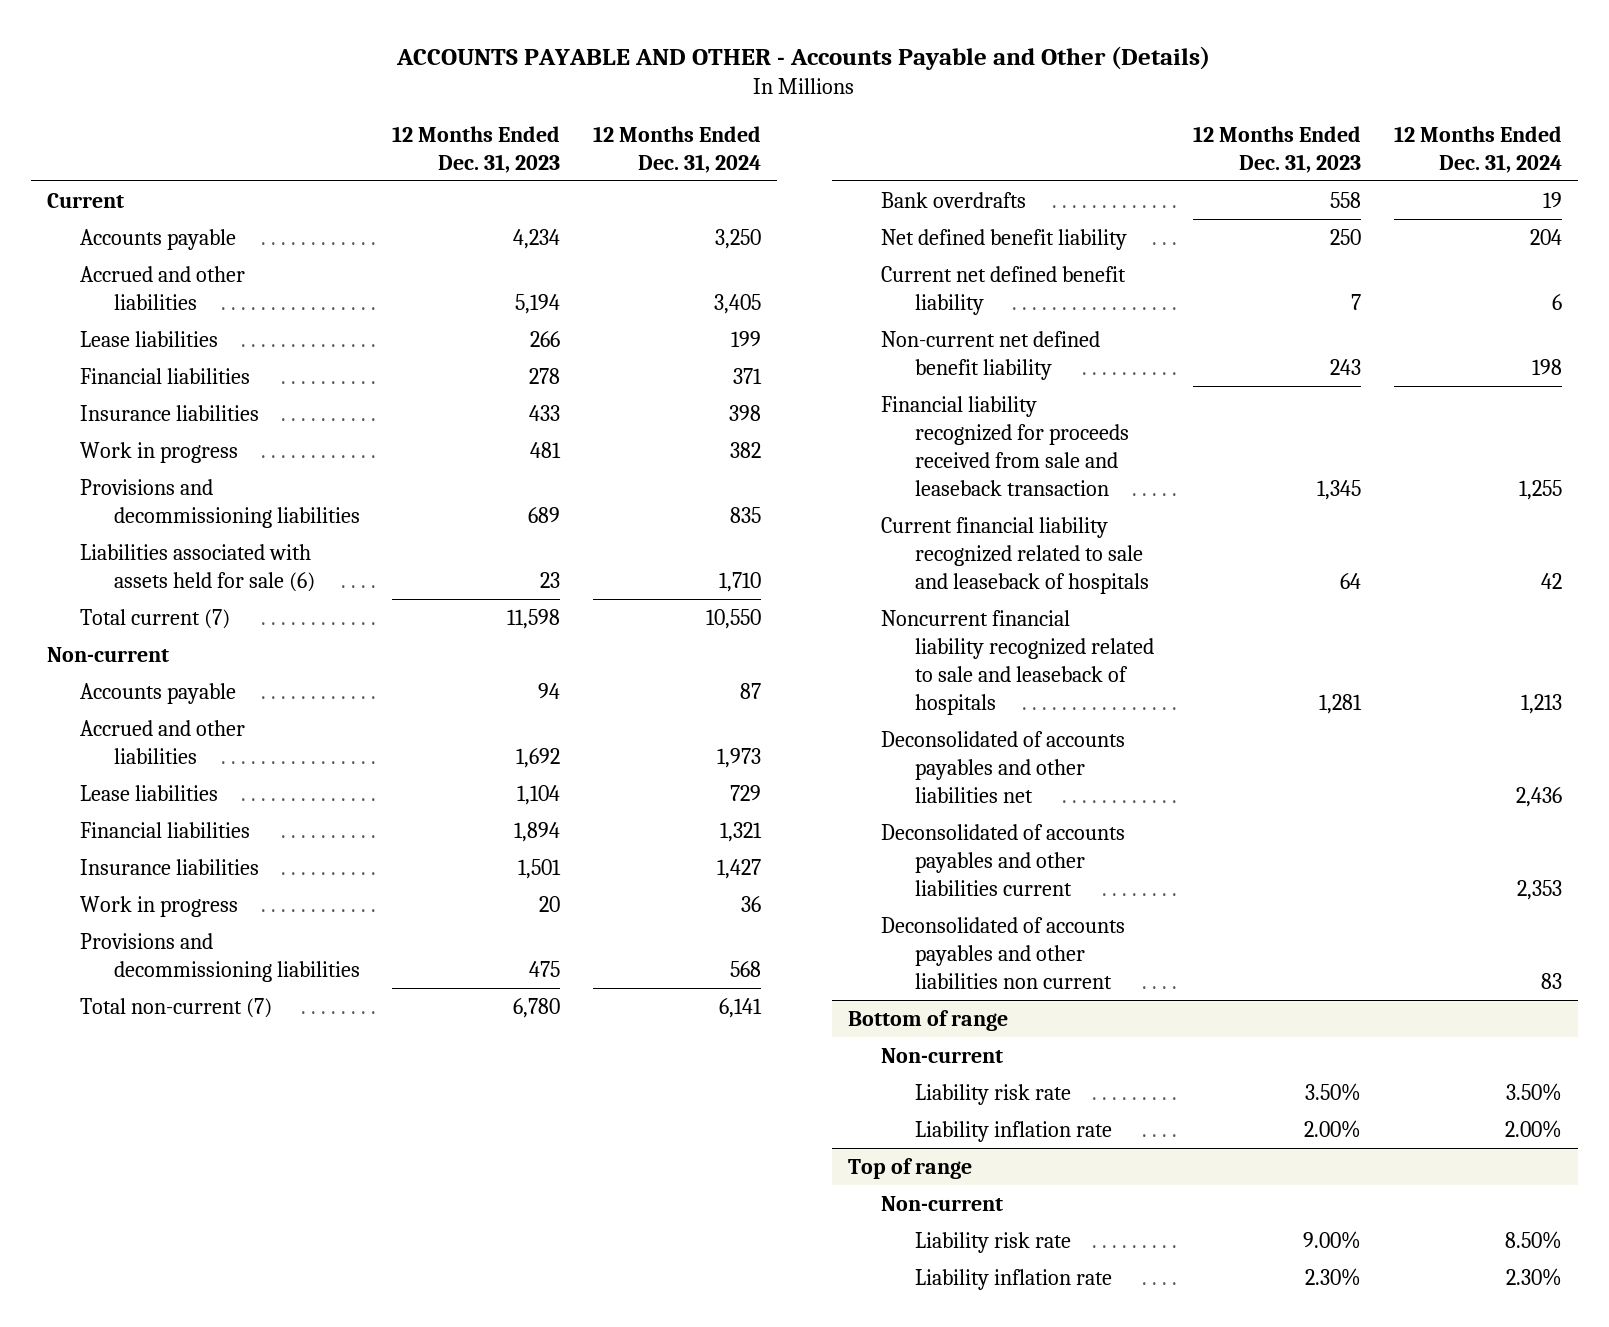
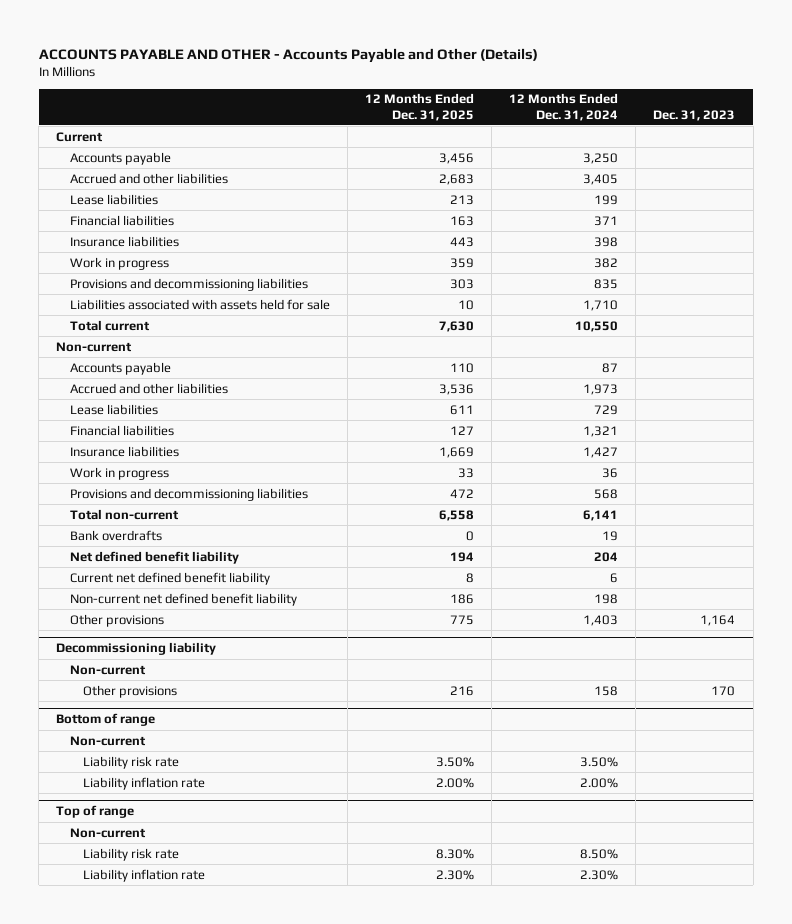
[392,125,561,173] 12 Months Ended Dec. 31, 2023 -> none
none -> [365,93,475,121] 12 Months Ended Dec. 31, 2025
none -> [653,109,736,121] Dec. 31, 2023
[80,543,315,593] Liabilities associated with assets held for sale (6) -> [69,298,330,310] Liabilities associated with assets held for sale
[80,608,231,629] Total current (7) -> [69,319,150,331] Total current
[80,997,273,1018] Total non-current (7) -> [69,508,179,520] Total non-current
[881,395,1129,497] Financial liability recognized for proceeds received from sale and leaseback transaction -> none
[881,516,1149,595] Current financial liability recognized related to sale and leaseback of hospitals -> none
[881,609,1154,716] Noncurrent financial liability recognized related to sale and leaseback of hospitals -> none
[881,730,1126,804] Deconsolidated of accounts payables and other liabilities net -> none
[881,823,1126,897] Deconsolidated of accounts payables and other liabilities current -> none
[881,916,1126,990] Deconsolidated of accounts payables and other liabilities non current -> none
none -> [69,613,164,627] Other provisions
none -> [56,642,217,656] Decommissioning liability
none -> [69,664,146,675] Non-current
none -> [83,684,178,698] Other provisions

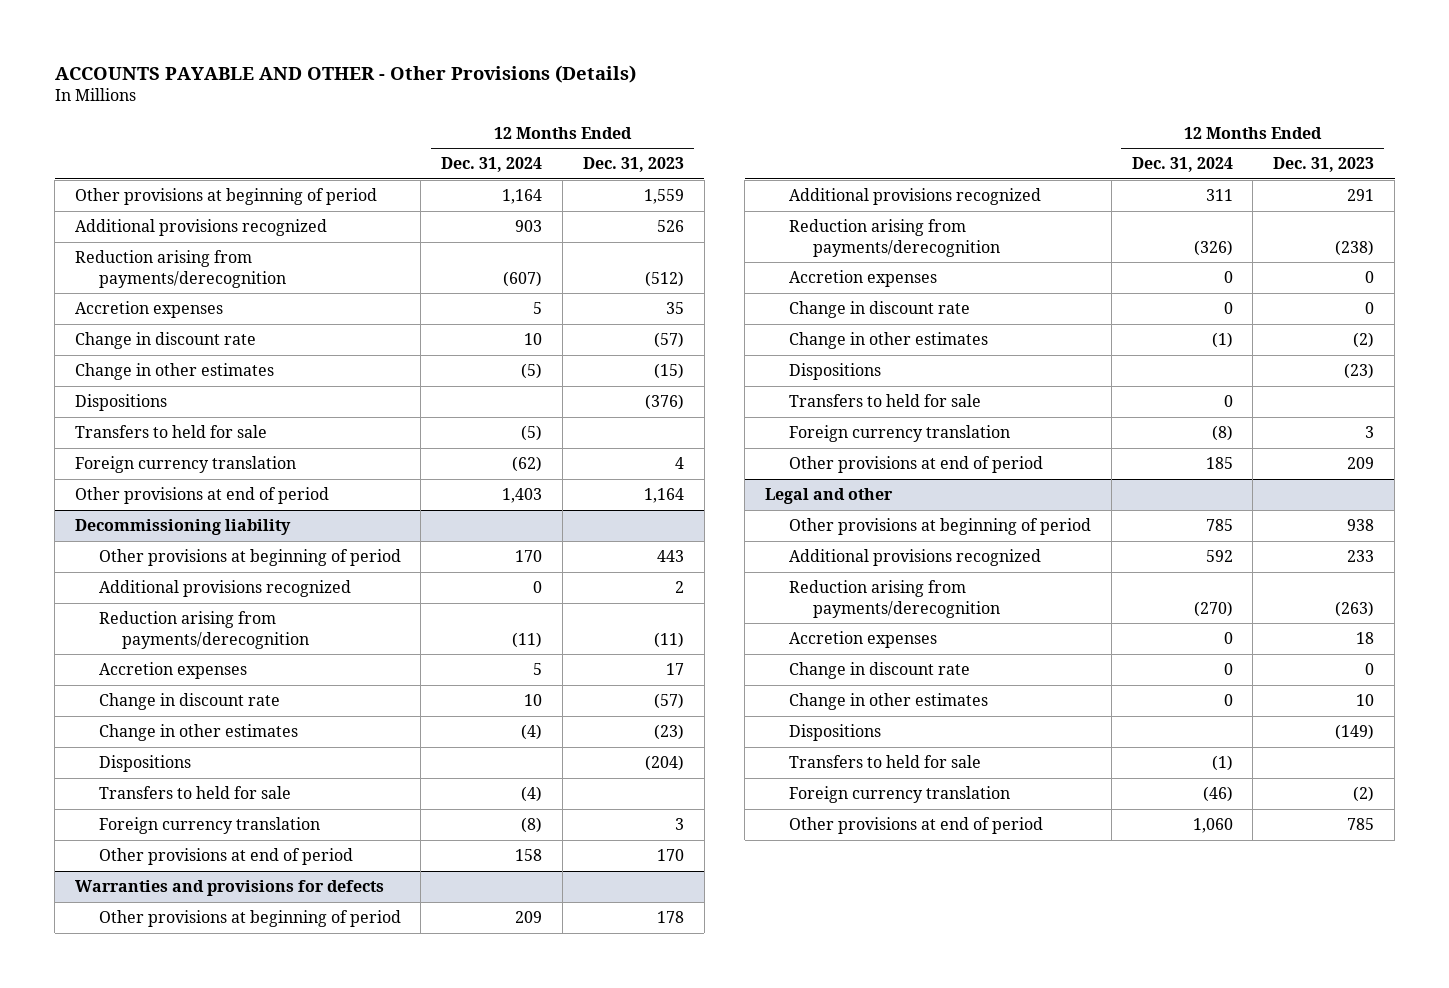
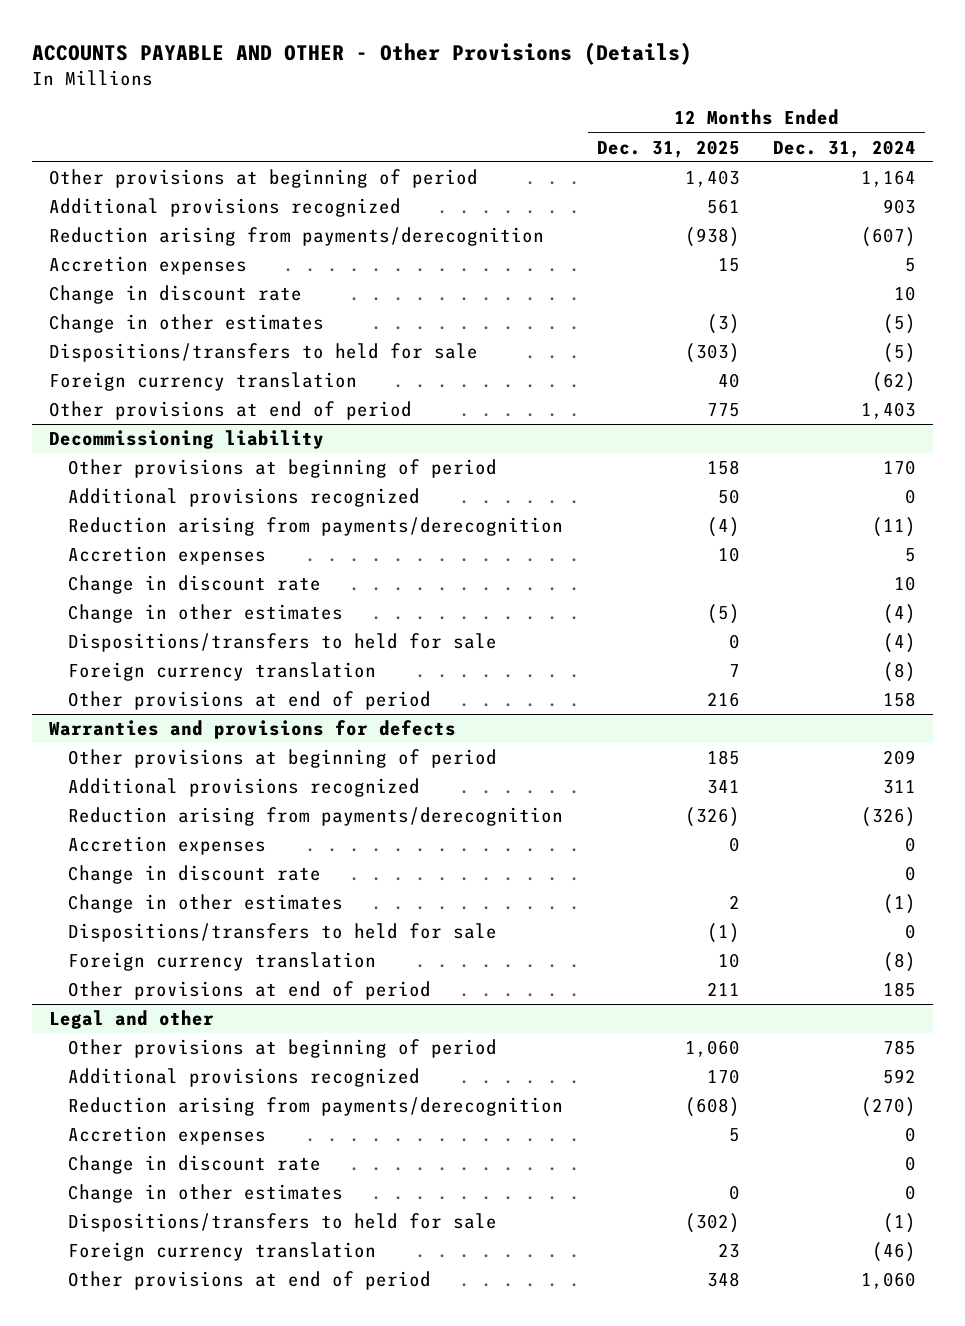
[582,157,684,173] Dec. 31, 2023 -> none
none -> [596,139,740,158] Dec. 31, 2025
[74,394,167,412] Dispositions -> none
[74,425,267,439] Transfers to held for sale -> [48,343,478,363] Dispositions/transfers to held for sale
[98,755,191,773] Dispositions -> none
[98,786,291,800] Transfers to held for sale -> [68,633,498,653] Dispositions/transfers to held for sale
[788,363,881,381] Dispositions -> none
[788,394,981,408] Transfers to held for sale -> [68,923,498,943] Dispositions/transfers to held for sale
[788,724,881,742] Dispositions -> none
[788,755,981,769] Transfers to held for sale -> [68,1213,498,1233] Dispositions/transfers to held for sale

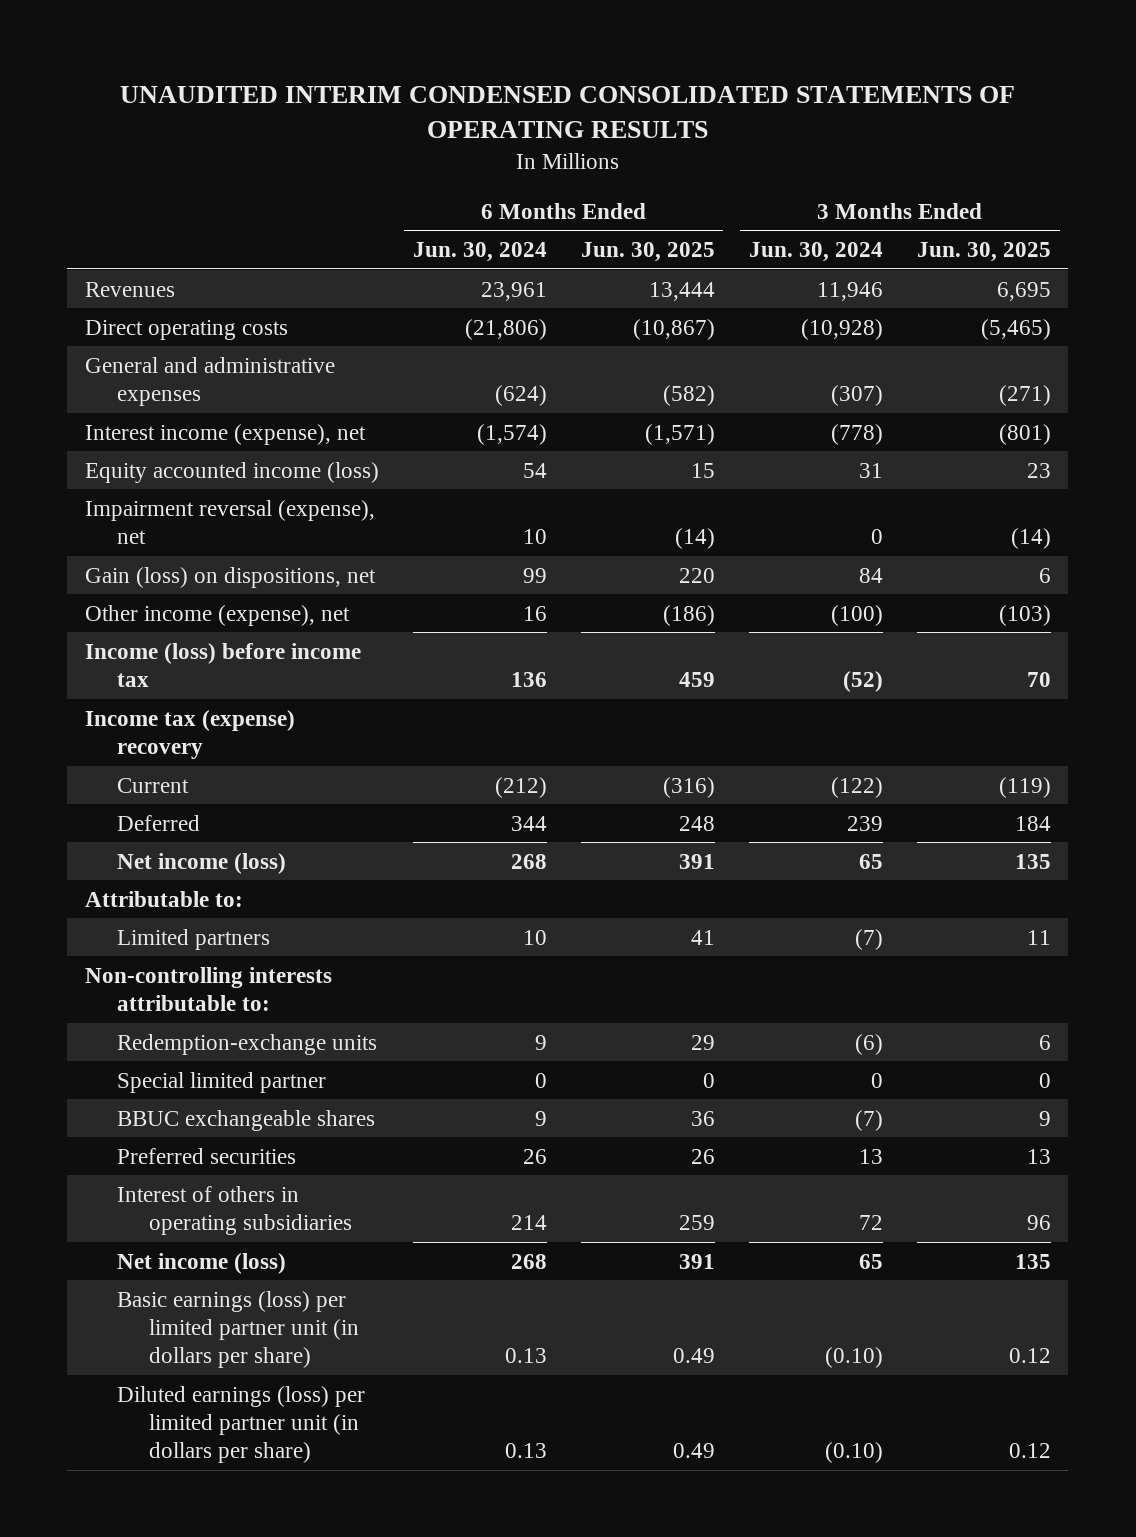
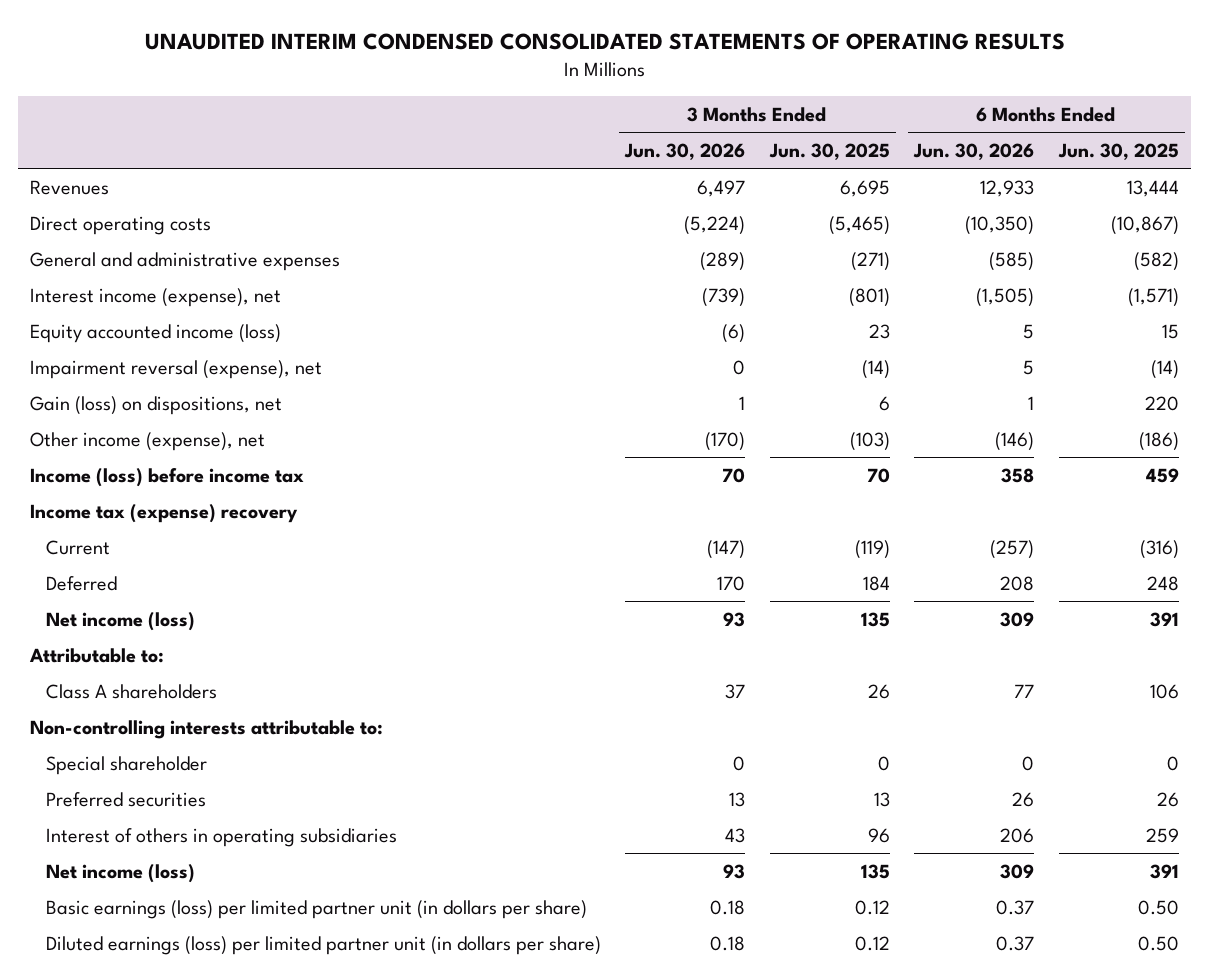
[412,242,547,263] Jun. 30, 2024 -> none
[748,242,883,263] Jun. 30, 2024 -> none
none -> [624,143,746,161] Jun. 30, 2026
none -> [913,143,1035,161] Jun. 30, 2026
[116,928,270,950] Limited partners -> none
none -> [45,683,217,699] Class A shareholders
[116,1033,377,1055] Redemption-exchange units -> none
[116,1109,375,1131] BBUC exchangeable shares -> none
[116,1071,326,1093] Special limited partner -> [45,755,207,775] Special shareholder
[672,1348,715,1364] 0.49 -> [1137,899,1179,915] 0.50
[672,1443,715,1459] 0.49 -> [1137,935,1179,951] 0.50

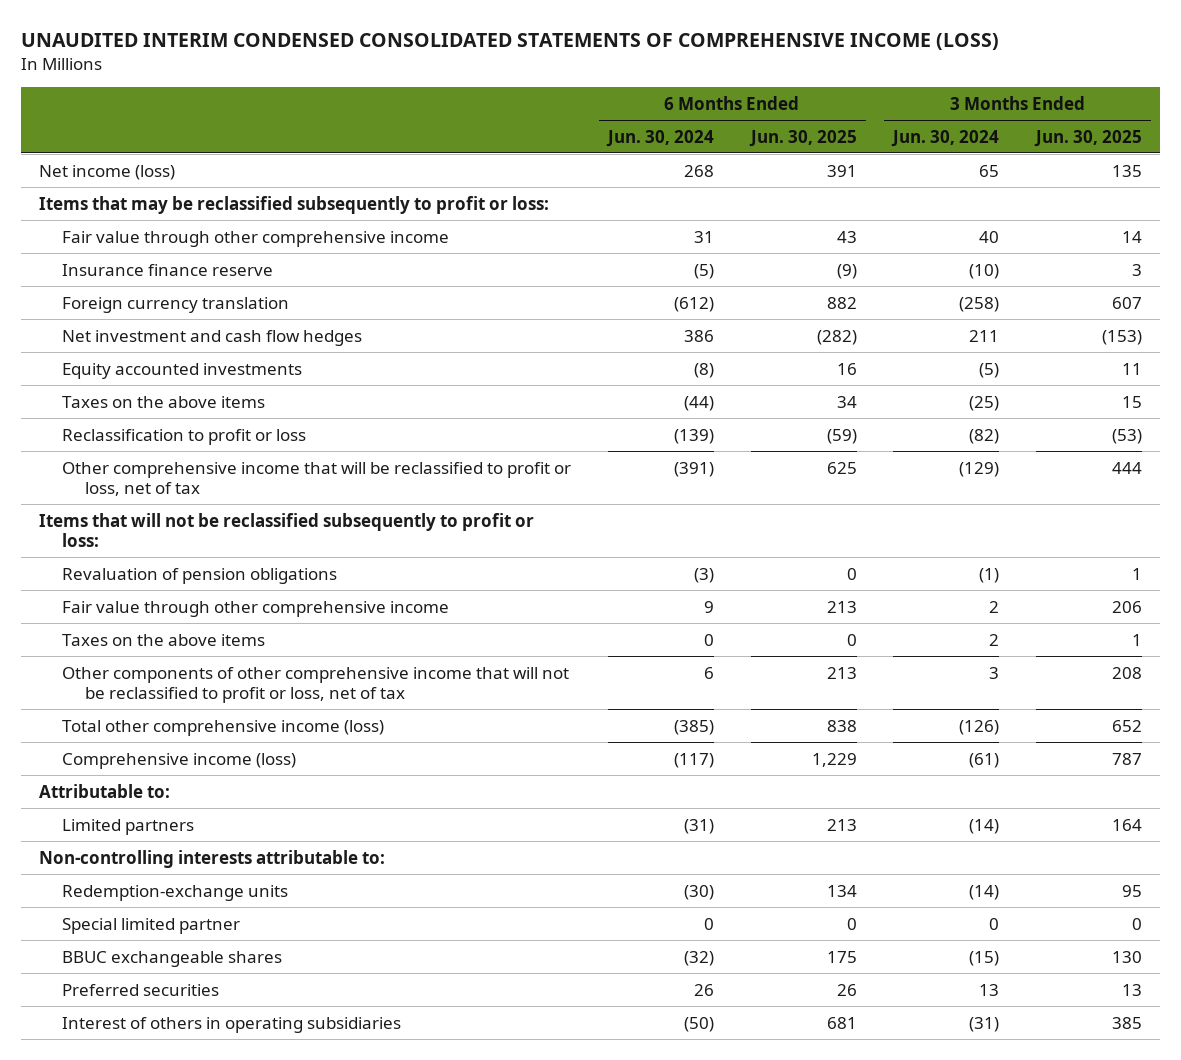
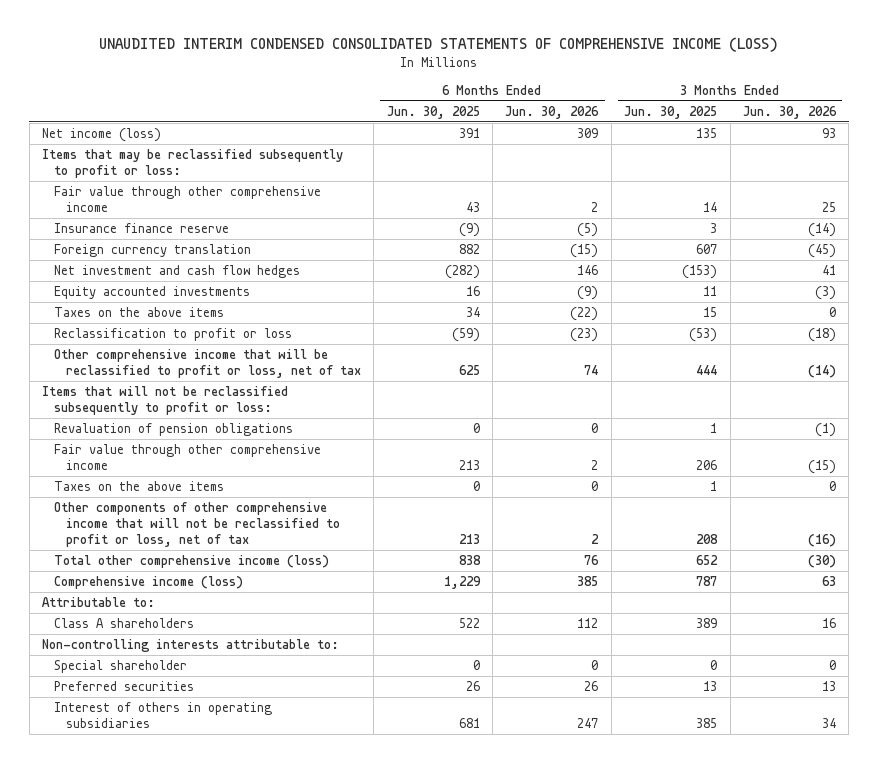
[605,129,714,147] Jun. 30, 2024 -> none
[891,129,1000,147] Jun. 30, 2024 -> none
none -> [505,105,600,119] Jun. 30, 2026
none -> [742,105,837,119] Jun. 30, 2026
[62,818,195,835] Limited partners -> none
none -> [53,618,194,629] Class A shareholders
[62,884,289,901] Redemption-exchange units -> none
[62,950,283,967] BBUC exchangeable shares -> none
[62,917,241,934] Special limited partner -> [53,660,187,674] Special shareholder

